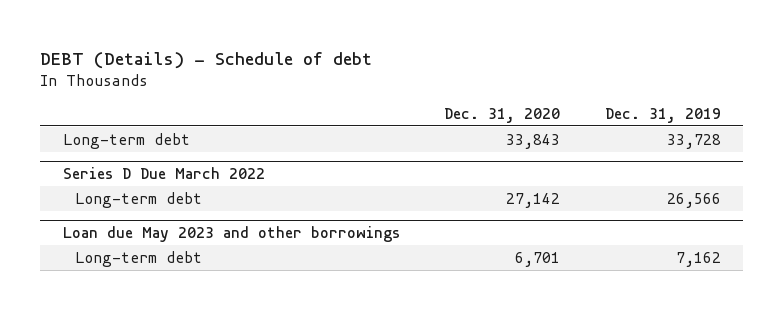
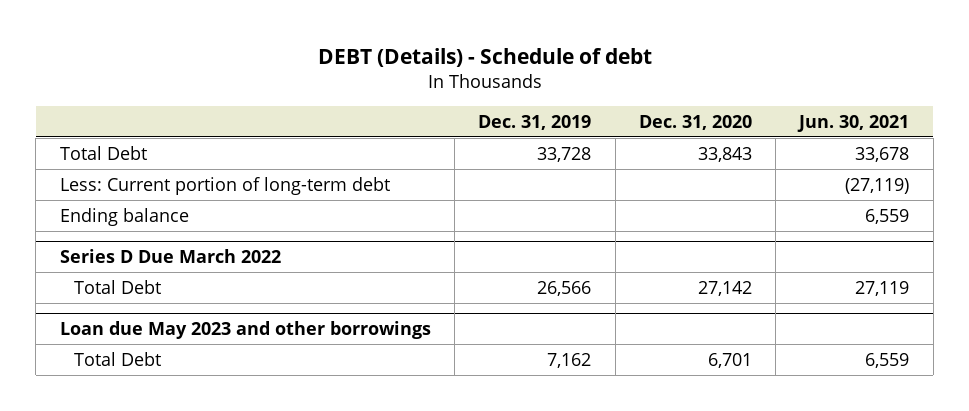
none -> [797,114,910,132] Jun. 30, 2021
[62,132,190,149] Long-term debt -> [59,145,147,160] Total Debt
none -> [59,176,390,195] Less: Current portion of long-term debt
none -> [59,207,189,226] Ending balance
[74,191,202,208] Long-term debt -> [73,279,161,294] Total Debt
[74,250,202,267] Long-term debt -> [73,351,161,366] Total Debt

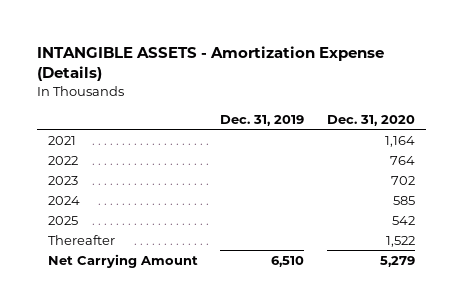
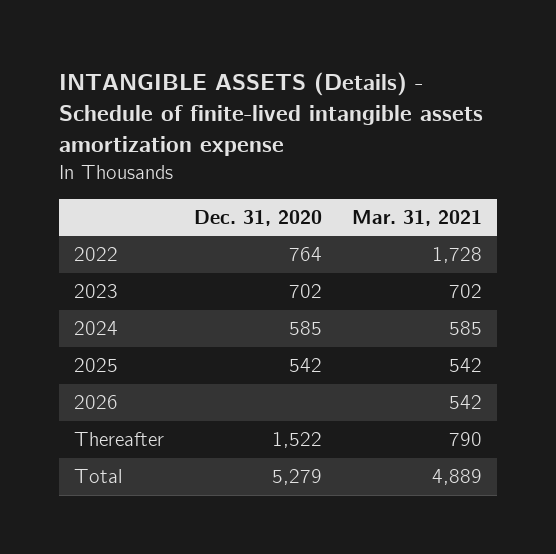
[37,45,385,82] INTANGIBLE ASSETS - Amortization Expense (Details) -> [58,71,483,156] INTANGIBLE ASSETS (Details) - Schedule of finite-lived intangible assets amortization expense
[220,114,305,126] Dec. 31, 2019 -> none
none -> [351,209,482,226] Mar. 31, 2021
[48,135,77,145] 2021 -> none
none -> [73,395,118,410] 2026
[48,253,199,268] Net Carrying Amount -> [73,469,123,484] Total

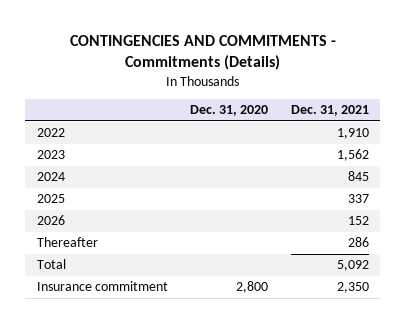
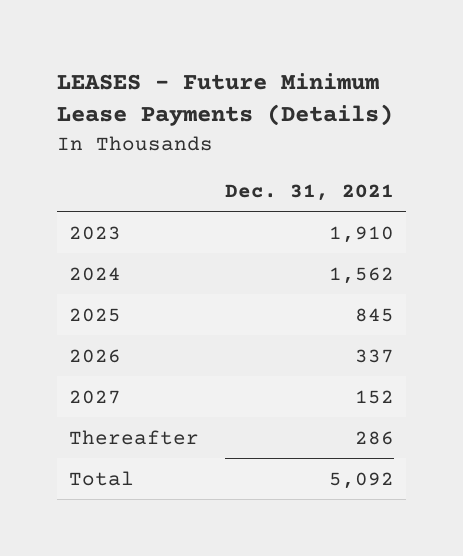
[69,35,336,71] CONTINGENCIES AND COMMITMENTS - Commitments (Details) -> [56,73,393,127] LEASES - Future Minimum Lease Payments (Details)
[190,105,269,117] Dec. 31, 2020 -> none
[36,128,65,138] 2022 -> [69,225,122,240] 2023
[36,150,65,160] 2023 -> [69,266,122,281] 2024
[36,172,65,182] 2024 -> [69,307,122,322] 2025
[36,194,65,204] 2025 -> [69,348,122,363] 2026
[36,215,65,226] 2026 -> [69,389,122,404] 2027
[36,281,168,292] Insurance commitment -> none

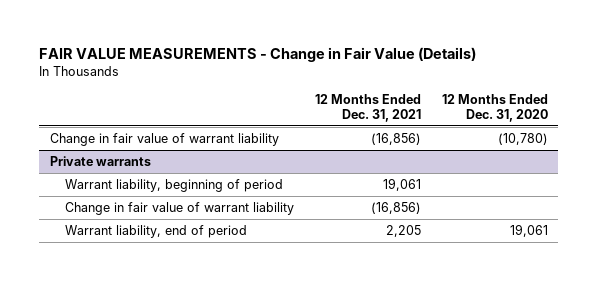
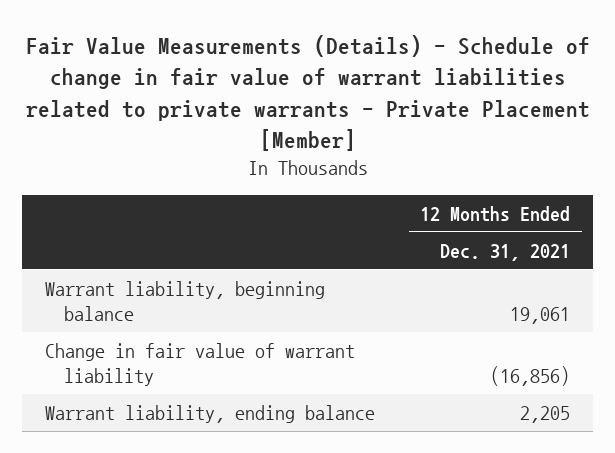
[39,46,477,62] FAIR VALUE MEASUREMENTS - Change in Fair Value (Details) -> [25,35,590,152] Fair Value Measurements (Details) - Schedule of change in fair value of warrant liabilities related to private warrants - Private Placement [Member]
[441,94,548,123] 12 Months Ended Dec. 31, 2020 -> none
[49,133,279,147] Change in fair value of warrant liability -> none
[49,156,151,167] Private warrants -> none
[65,179,284,193] Warrant liability, beginning of period -> [44,281,325,322] Warrant liability, beginning balance
[65,225,248,239] Warrant liability, end of period -> [44,405,375,424] Warrant liability, ending balance

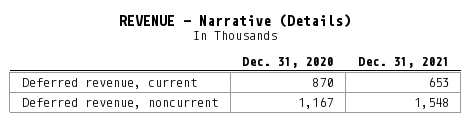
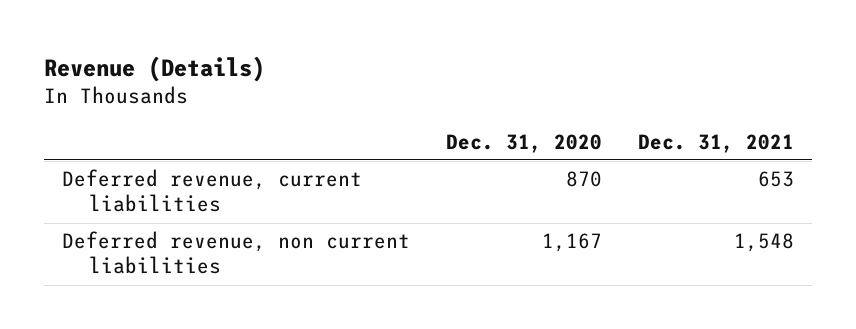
[119,14,352,29] REVENUE - Narrative (Details) -> [44,55,266,82] Revenue (Details)
[22,77,198,89] Deferred revenue, current -> [62,169,363,213] Deferred revenue, current liabilities
[22,97,219,109] Deferred revenue, noncurrent -> [62,231,411,275] Deferred revenue, non current liabilities

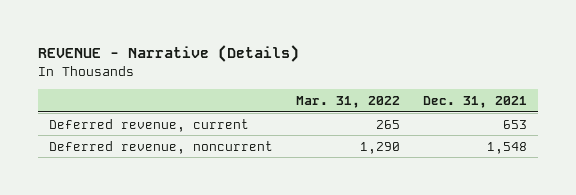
[44,55,266,82] Revenue (Details) -> [37,45,299,63] REVENUE - Narrative (Details)
[446,133,603,153] Dec. 31, 2020 -> none
none -> [295,96,400,109] Mar. 31, 2022
[62,169,363,213] Deferred revenue, current liabilities -> [49,118,250,132] Deferred revenue, current
[62,231,411,275] Deferred revenue, non current liabilities -> [49,140,274,154] Deferred revenue, noncurrent

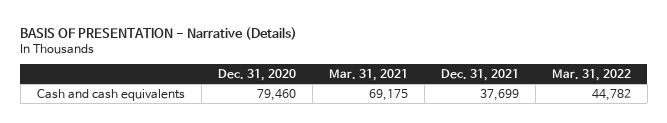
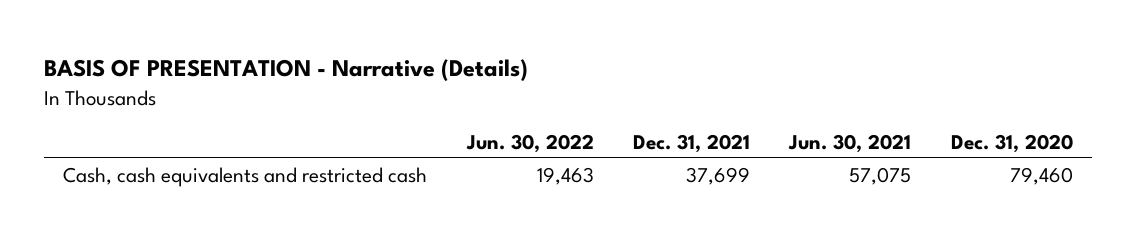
[328,69,408,82] Mar. 31, 2021 -> none
[551,69,631,82] Mar. 31, 2022 -> none
none -> [465,133,594,153] Jun. 30, 2022
none -> [788,133,912,153] Jun. 30, 2021
[36,88,185,101] Cash and cash equivalents -> [63,166,428,187] Cash, cash equivalents and restricted cash

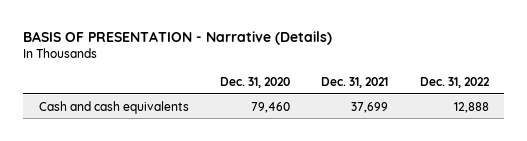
[465,133,594,153] Jun. 30, 2022 -> none
[788,133,912,153] Jun. 30, 2021 -> none
none -> [419,77,490,89] Dec. 31, 2022
[63,166,428,187] Cash, cash equivalents and restricted cash -> [38,100,189,114] Cash and cash equivalents

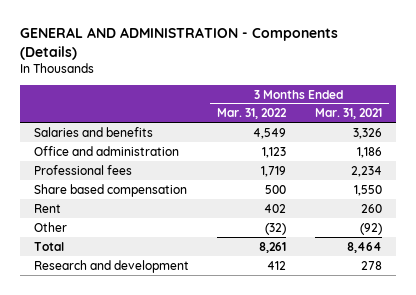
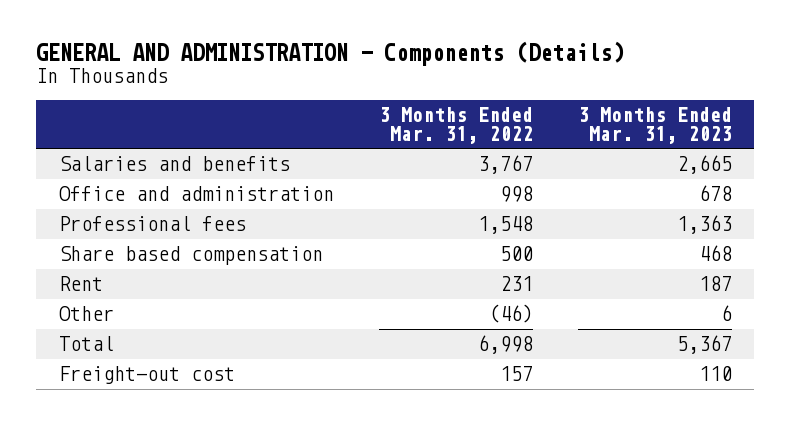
[314,108,382,120] Mar. 31, 2021 -> none
none -> [577,107,732,144] 3 Months Ended Mar. 31, 2023
[253,127,287,139] 4,549 -> [477,155,533,175] 3,767
[262,146,287,158] 1,123 -> [499,186,533,203] 998
[261,165,287,177] 1,719 -> [477,216,533,235] 1,548
[33,259,189,273] Research and development -> none
[264,203,287,213] 402 -> [499,276,533,292] 231
[265,222,287,235] (32) -> [488,304,533,324] (46)
[259,241,287,253] 8,261 -> [477,335,533,355] 6,998
none -> [58,366,235,385] Freight-out cost

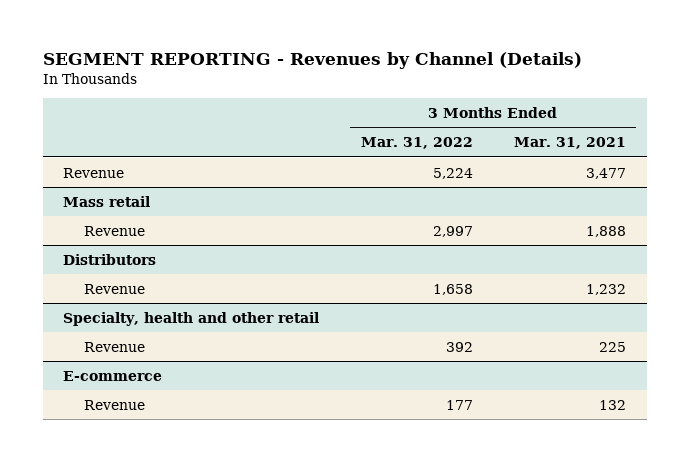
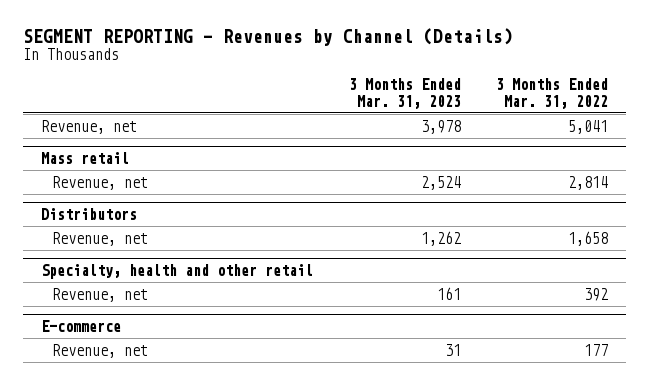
[513,137,626,150] Mar. 31, 2021 -> none
none -> [348,78,461,109] 3 Months Ended Mar. 31, 2023
[63,167,125,178] Revenue -> [41,119,138,134] Revenue, net
[432,167,473,179] 5,224 -> [568,119,609,134] 5,041
[84,225,146,236] Revenue -> [52,175,149,190] Revenue, net
[432,225,473,237] 2,997 -> [568,175,609,190] 2,814
[84,283,146,294] Revenue -> [52,231,149,246] Revenue, net
[84,341,146,352] Revenue -> [52,287,149,302] Revenue, net
[84,399,146,410] Revenue -> [52,343,149,358] Revenue, net

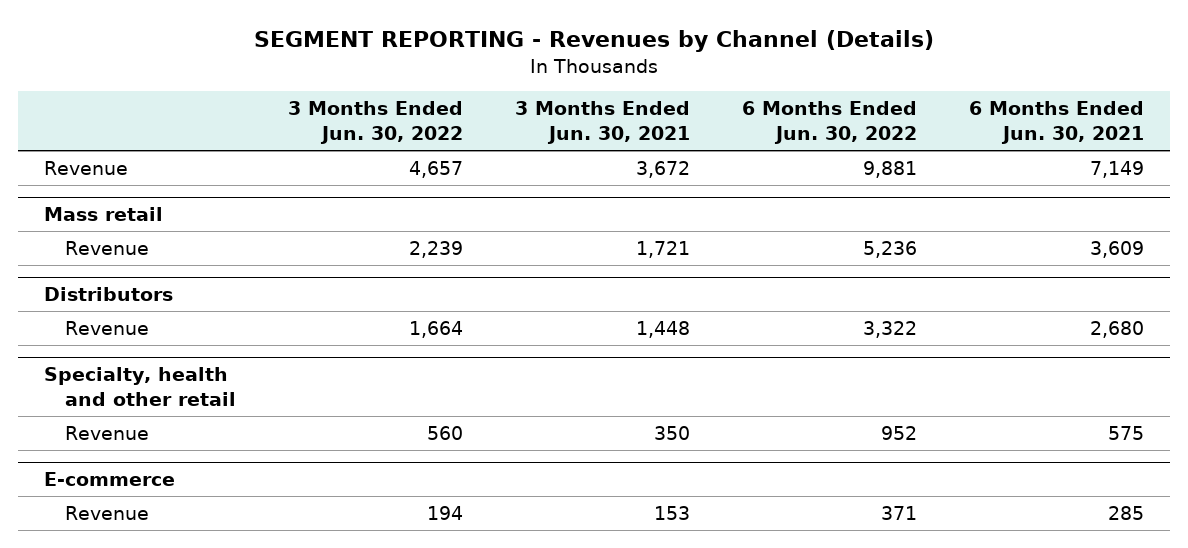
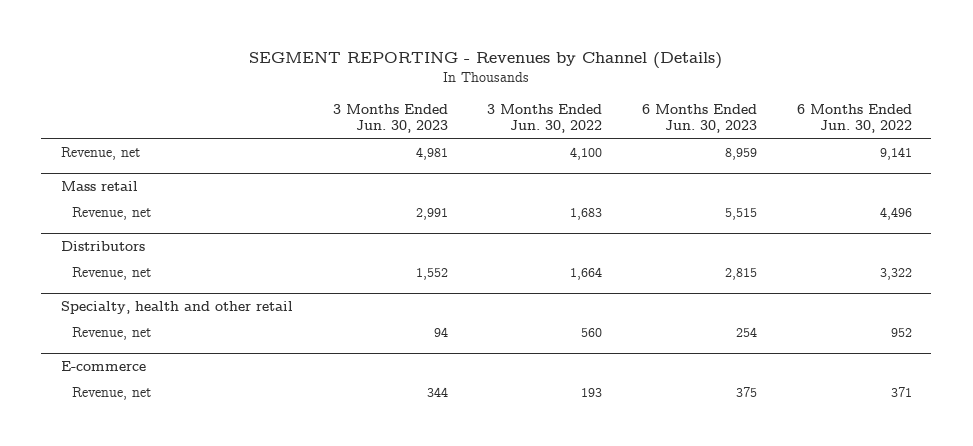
[515,101,691,144] 3 Months Ended Jun. 30, 2021 -> none
[969,101,1145,144] 6 Months Ended Jun. 30, 2021 -> none
none -> [332,103,448,134] 3 Months Ended Jun. 30, 2023
none -> [642,103,758,134] 6 Months Ended Jun. 30, 2023
[43,160,128,175] Revenue -> [61,146,141,160] Revenue, net
[409,160,464,178] 4,657 -> [570,146,603,160] 4,100
[863,160,918,178] 9,881 -> [879,146,912,160] 9,141
[65,240,150,255] Revenue -> [71,206,151,220] Revenue, net
[409,240,464,258] 2,239 -> [570,207,603,220] 1,683
[863,240,918,258] 5,236 -> [879,206,912,220] 4,496
[65,320,150,335] Revenue -> [71,266,151,280] Revenue, net
[65,425,150,440] Revenue -> [71,326,151,340] Revenue, net
[65,505,150,520] Revenue -> [71,386,151,400] Revenue, net
[427,505,464,520] 194 -> [581,387,603,397] 193

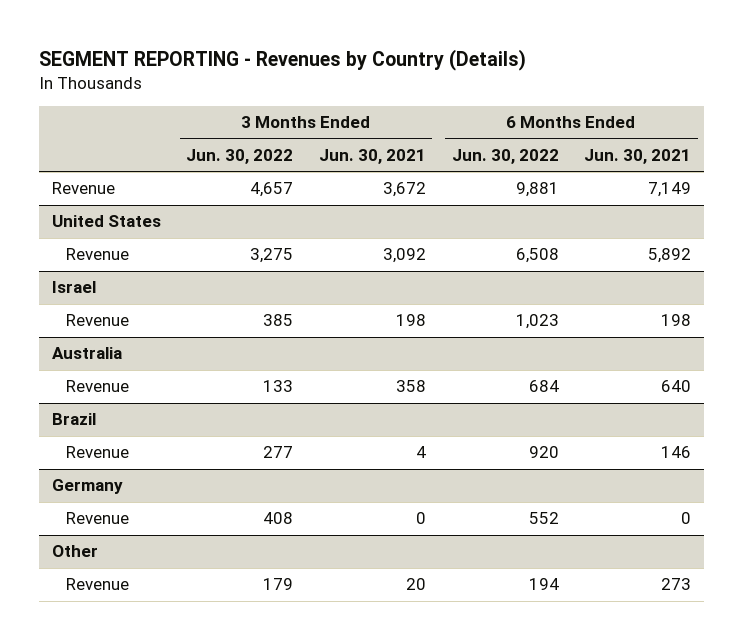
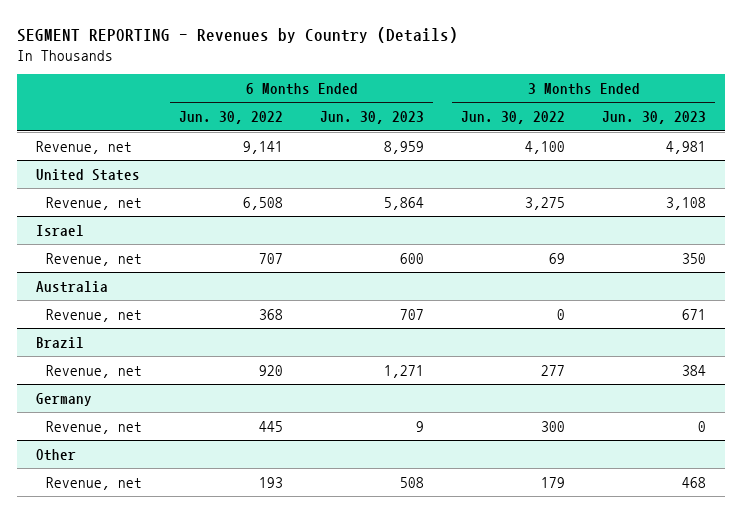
[318,148,426,164] Jun. 30, 2021 -> none
[584,148,692,164] Jun. 30, 2021 -> none
none -> [320,111,425,125] Jun. 30, 2023
none -> [602,111,707,125] Jun. 30, 2023
[51,182,115,195] Revenue -> [35,140,132,154] Revenue, net
[250,182,294,198] 4,657 -> [525,140,566,154] 4,100
[515,182,559,198] 9,881 -> [243,140,284,154] 9,141
[66,248,130,261] Revenue -> [46,196,143,210] Revenue, net
[66,314,130,327] Revenue -> [46,252,143,266] Revenue, net
[263,314,294,327] 385 -> [549,252,566,264] 69
[515,314,559,330] 1,023 -> [259,252,284,264] 707
[66,380,130,393] Revenue -> [46,308,143,322] Revenue, net
[263,380,294,393] 133 -> [557,308,566,320] 0
[528,380,559,393] 684 -> [259,308,284,320] 368
[66,446,130,459] Revenue -> [46,364,143,378] Revenue, net
[66,512,130,525] Revenue -> [46,420,143,434] Revenue, net
[263,512,294,525] 408 -> [541,420,566,432] 300
[528,512,559,525] 552 -> [259,420,284,432] 445
[66,578,130,591] Revenue -> [46,476,143,490] Revenue, net
[528,578,559,591] 194 -> [259,476,284,488] 193

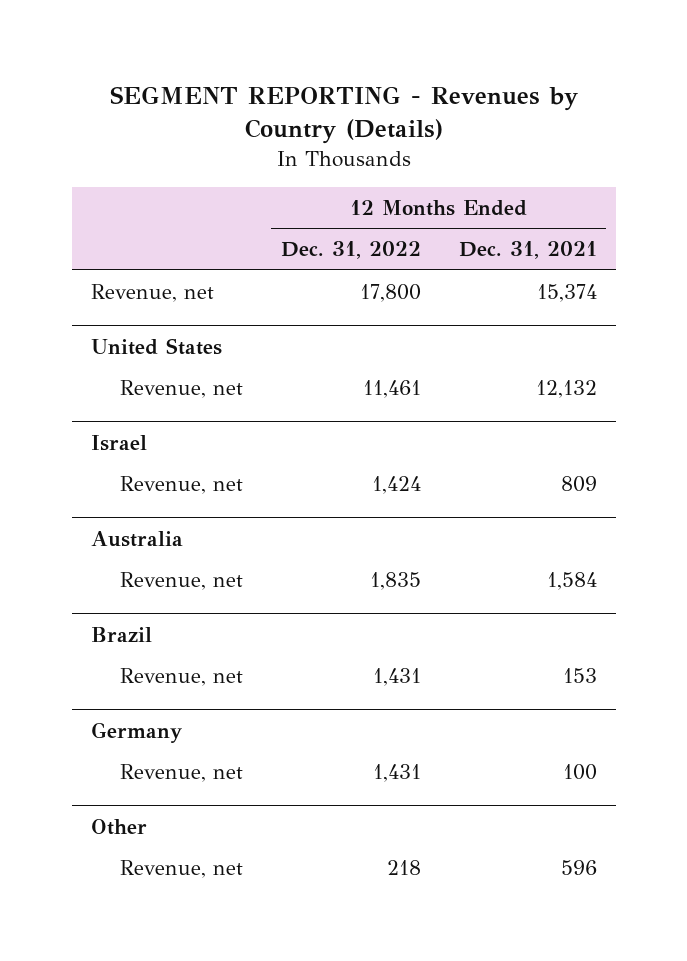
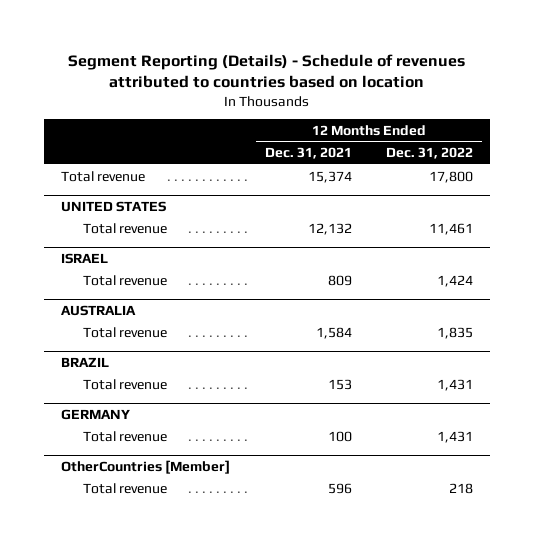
[109,86,578,145] SEGMENT REPORTING - Revenues by Country (Details) -> [68,53,466,88] Segment Reporting (Details) - Schedule of revenues attributed to countries based on location
[90,818,147,835] Other -> none
[90,284,214,303] Revenue, net -> [61,170,146,182] Total revenue
[90,337,222,355] United States -> [61,200,167,212] UNITED STATES
[120,380,244,399] Revenue, net -> [83,222,168,234] Total revenue
[90,434,147,451] Israel -> [61,252,109,264] ISRAEL
[120,476,244,495] Revenue, net -> [83,274,168,286] Total revenue
[90,530,183,547] Australia -> [61,304,137,316] AUSTRALIA
[120,572,244,591] Revenue, net -> [83,326,168,338] Total revenue
[90,626,152,642] Brazil -> [61,356,110,367] BRAZIL
[120,668,244,687] Revenue, net -> [83,378,168,390] Total revenue
[90,721,182,743] Germany -> [61,408,131,420] GERMANY
[120,764,244,783] Revenue, net -> [83,430,168,442] Total revenue
none -> [61,459,231,474] OtherCountries [Member]
[120,860,244,879] Revenue, net -> [83,482,168,494] Total revenue

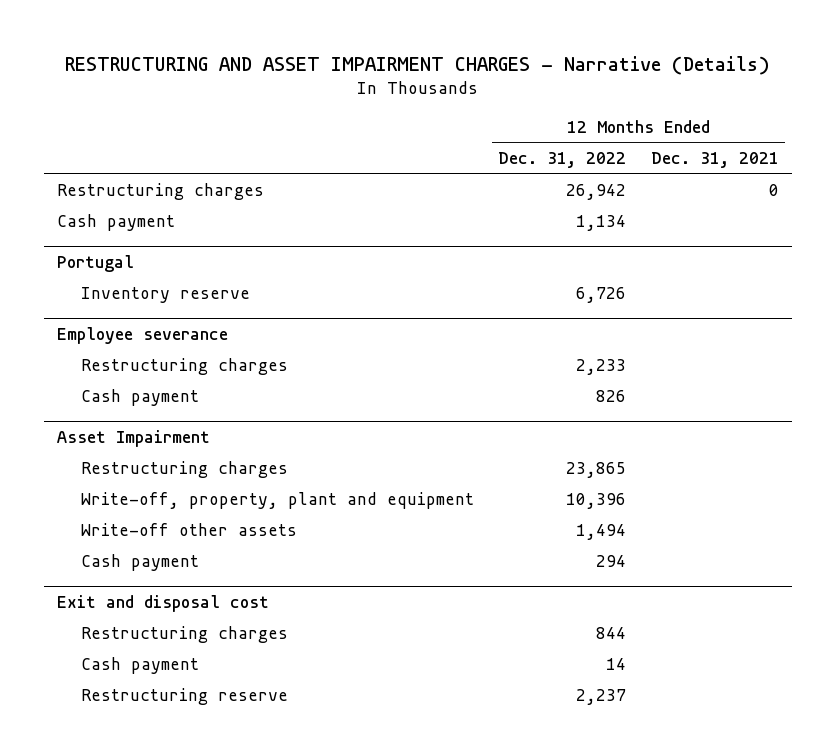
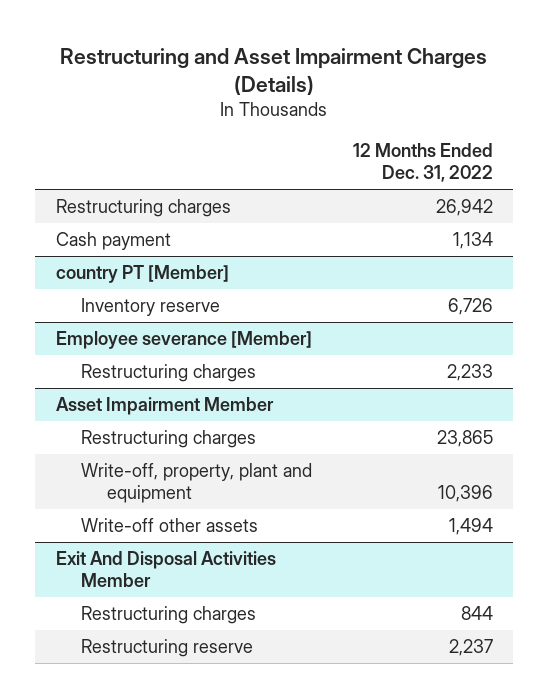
[64,56,770,76] RESTRUCTURING AND ASSET IMPAIRMENT CHARGES - Narrative (Details) -> [60,47,488,95] Restructuring and Asset Impairment Charges (Details)
[651,152,780,169] Dec. 31, 2021 -> none
[56,255,134,273] Portugal -> none
none -> [55,265,229,284] country PT [Member]
[56,327,228,345] Employee severance -> [55,331,312,350] Employee severance [Member]
[80,389,199,407] Cash payment -> none
[56,430,210,448] Asset Impairment -> [55,397,274,416] Asset Impairment Member
[80,554,199,572] Cash payment -> none
[56,595,269,613] Exit and disposal cost -> [55,551,276,587] Exit And Disposal Activities Member
[80,657,199,675] Cash payment -> none

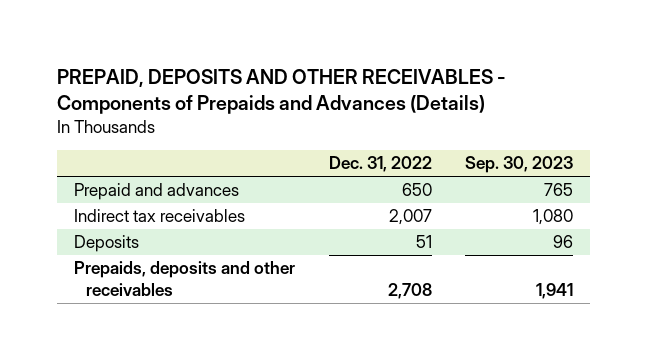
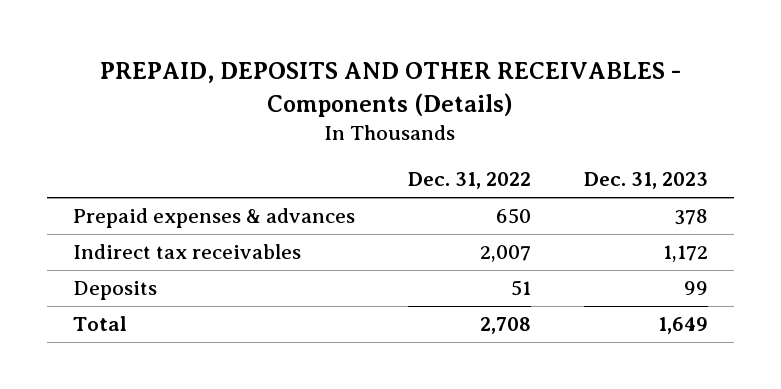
[57,68,507,114] PREPAID, DEPOSITS AND OTHER RECEIVABLES - Components of Prepaids and Advances (Details) -> [100,62,682,117] PREPAID, DEPOSITS AND OTHER RECEIVABLES - Components (Details)
[465,156,574,174] Sep. 30, 2023 -> none
none -> [583,172,708,190] Dec. 31, 2023
[74,183,240,201] Prepaid and advances -> [73,208,356,229] Prepaid expenses & advances
[74,261,296,297] Prepaids, deposits and other receivables -> [73,316,128,332] Total

